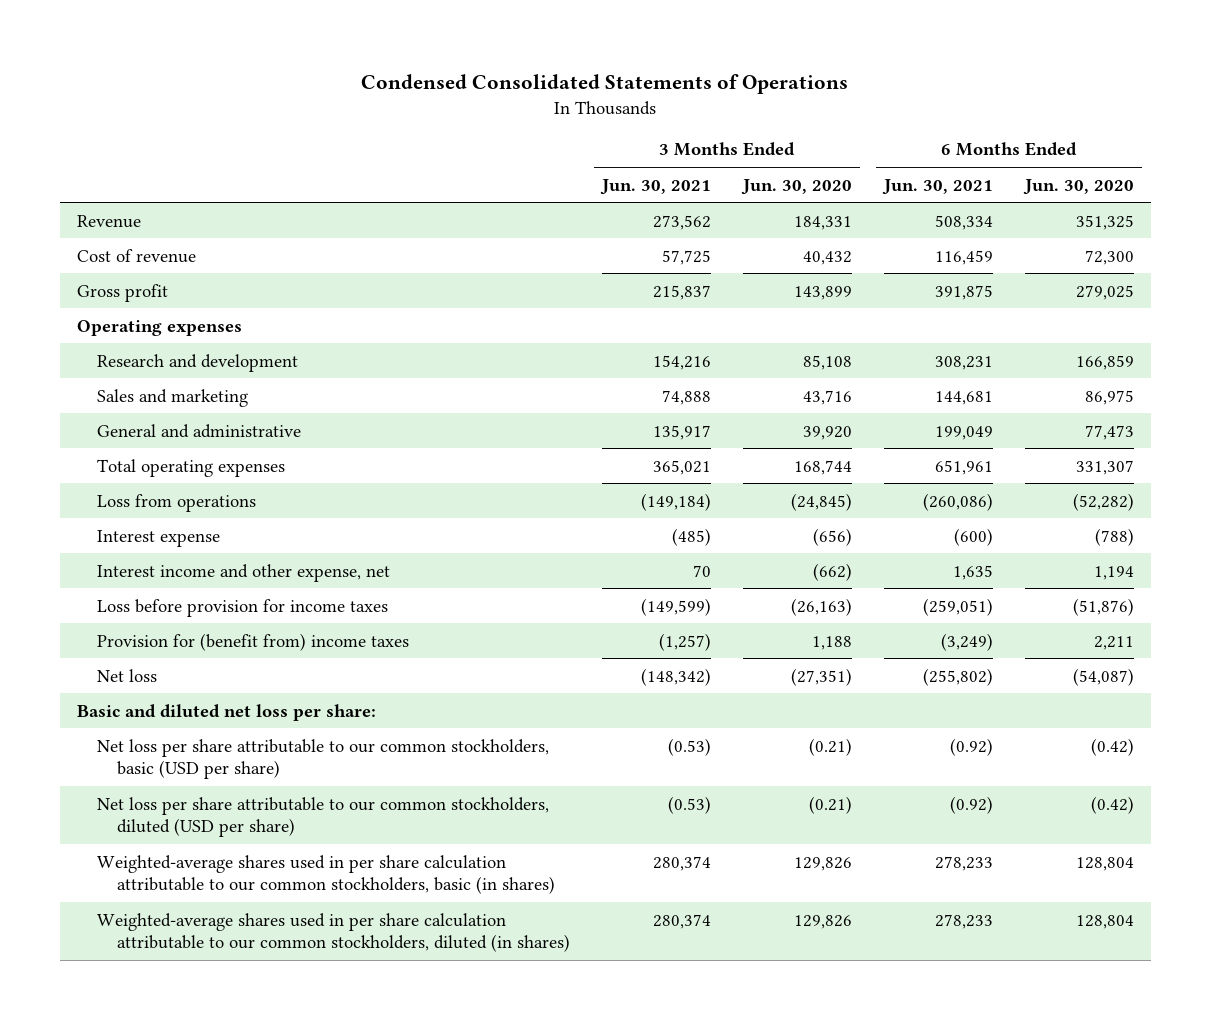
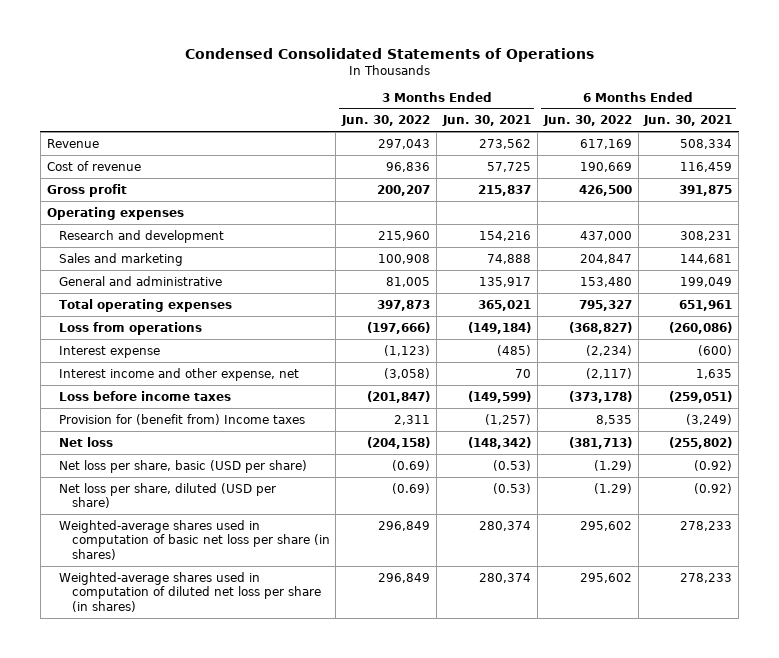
[740,178,852,195] Jun. 30, 2020 -> none
[1023,178,1135,195] Jun. 30, 2020 -> none
none -> [341,115,431,127] Jun. 30, 2022
none -> [542,115,632,127] Jun. 30, 2022
[96,598,388,617] Loss before provision for income taxes -> [59,390,232,401] Loss before income taxes
[96,632,409,651] Provision for (benefit from) income taxes -> [59,413,306,425] Provision for (benefit from) Income taxes
[76,703,376,721] Basic and diluted net loss per share: -> none
[96,738,549,780] Net loss per share attributable to our common stockholders, basic (USD per share) -> [59,459,308,473] Net loss per share, basic (USD per share)
[96,796,549,838] Net loss per share attributable to our common stockholders, diluted (USD per share) -> [59,482,277,509] Net loss per share, diluted (USD per share)
[96,854,555,895] Weighted-average shares used in per share calculation attributable to our common stockholders, basic (in shares) -> [59,519,330,561] Weighted-average shares used in computation of basic net loss per share (in shares)
[96,912,570,953] Weighted-average shares used in per share calculation attributable to our common stockholders, diluted (in shares) -> [59,571,321,613] Weighted-average shares used in computation of diluted net loss per share (in shares)

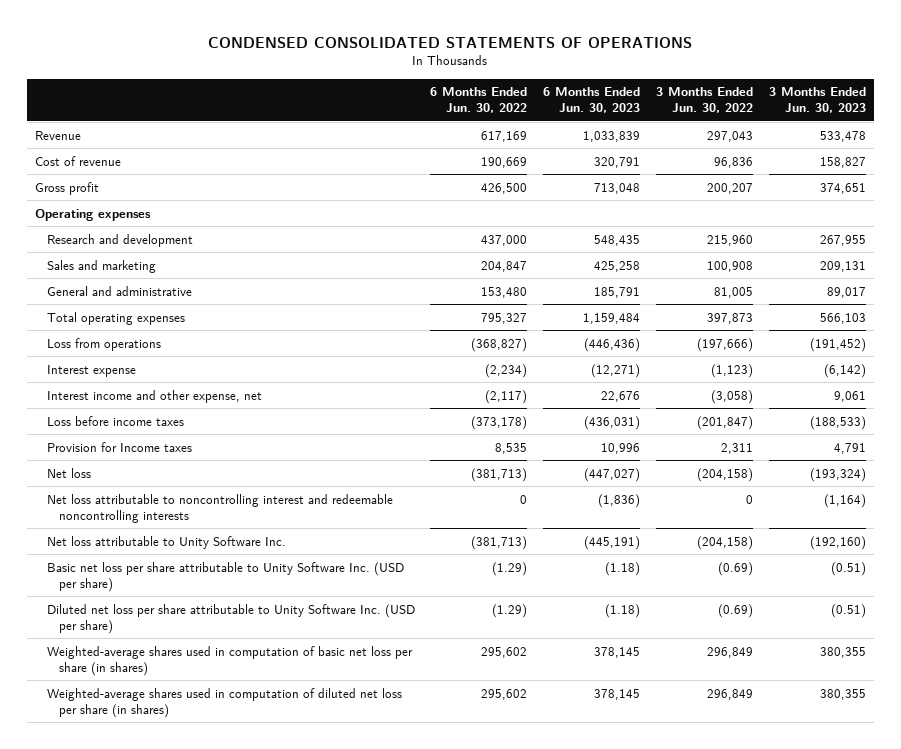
[184,47,594,62] Condensed Consolidated Statements of Operations -> [208,36,693,48] CONDENSED CONSOLIDATED STATEMENTS OF OPERATIONS
[442,115,532,127] Jun. 30, 2021 -> none
[643,115,733,127] Jun. 30, 2021 -> none
none -> [543,87,641,114] 6 Months Ended Jun. 30, 2023
none -> [768,87,866,114] 3 Months Ended Jun. 30, 2023
[59,413,306,425] Provision for (benefit from) Income taxes -> [46,441,192,452] Provision for Income taxes
none -> [46,493,393,523] Net loss attributable to noncontrolling interest and redeemable noncontrolling interests
none -> [46,535,286,549] Net loss attributable to Unity Software Inc.
[59,459,308,473] Net loss per share, basic (USD per share) -> [46,561,404,592] Basic net loss per share attributable to Unity Software Inc. (USD per share)
[59,482,277,509] Net loss per share, diluted (USD per share) -> [46,603,415,634] Diluted net loss per share attributable to Unity Software Inc. (USD per share)

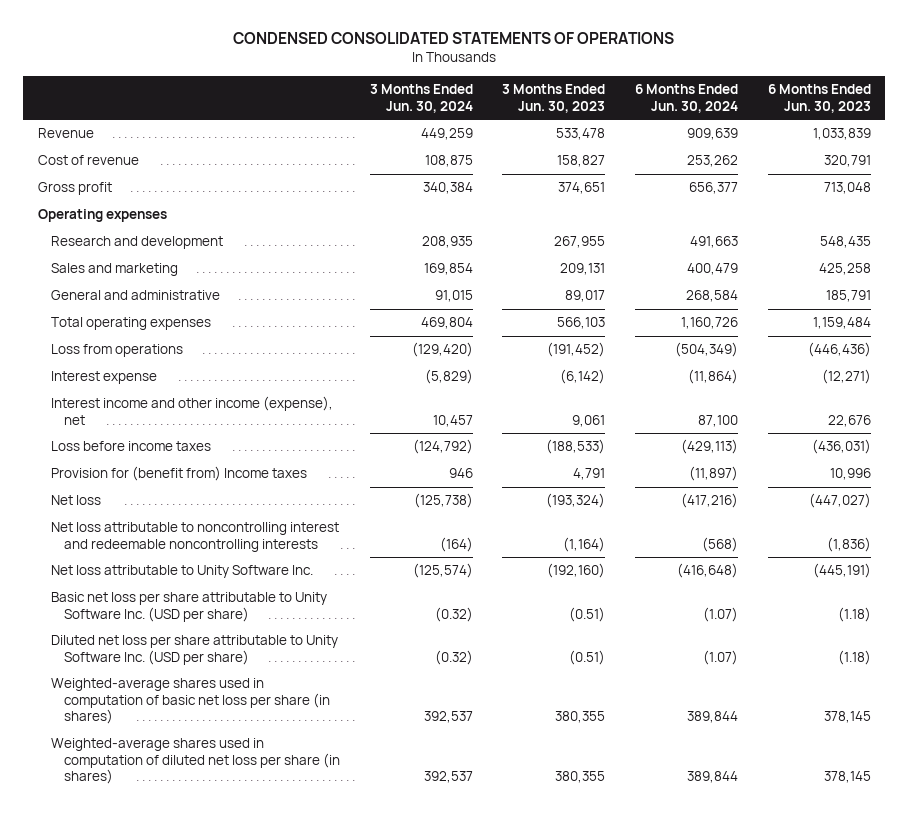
[430,87,528,114] 6 Months Ended Jun. 30, 2022 -> none
[655,87,753,114] 3 Months Ended Jun. 30, 2022 -> none
none -> [369,84,473,113] 3 Months Ended Jun. 30, 2024
none -> [634,84,738,113] 6 Months Ended Jun. 30, 2024
[46,389,262,403] Interest income and other expense, net -> [50,396,333,425] Interest income and other income (expense), net
[46,441,192,452] Provision for Income taxes -> [50,466,307,482] Provision for (benefit from) Income taxes

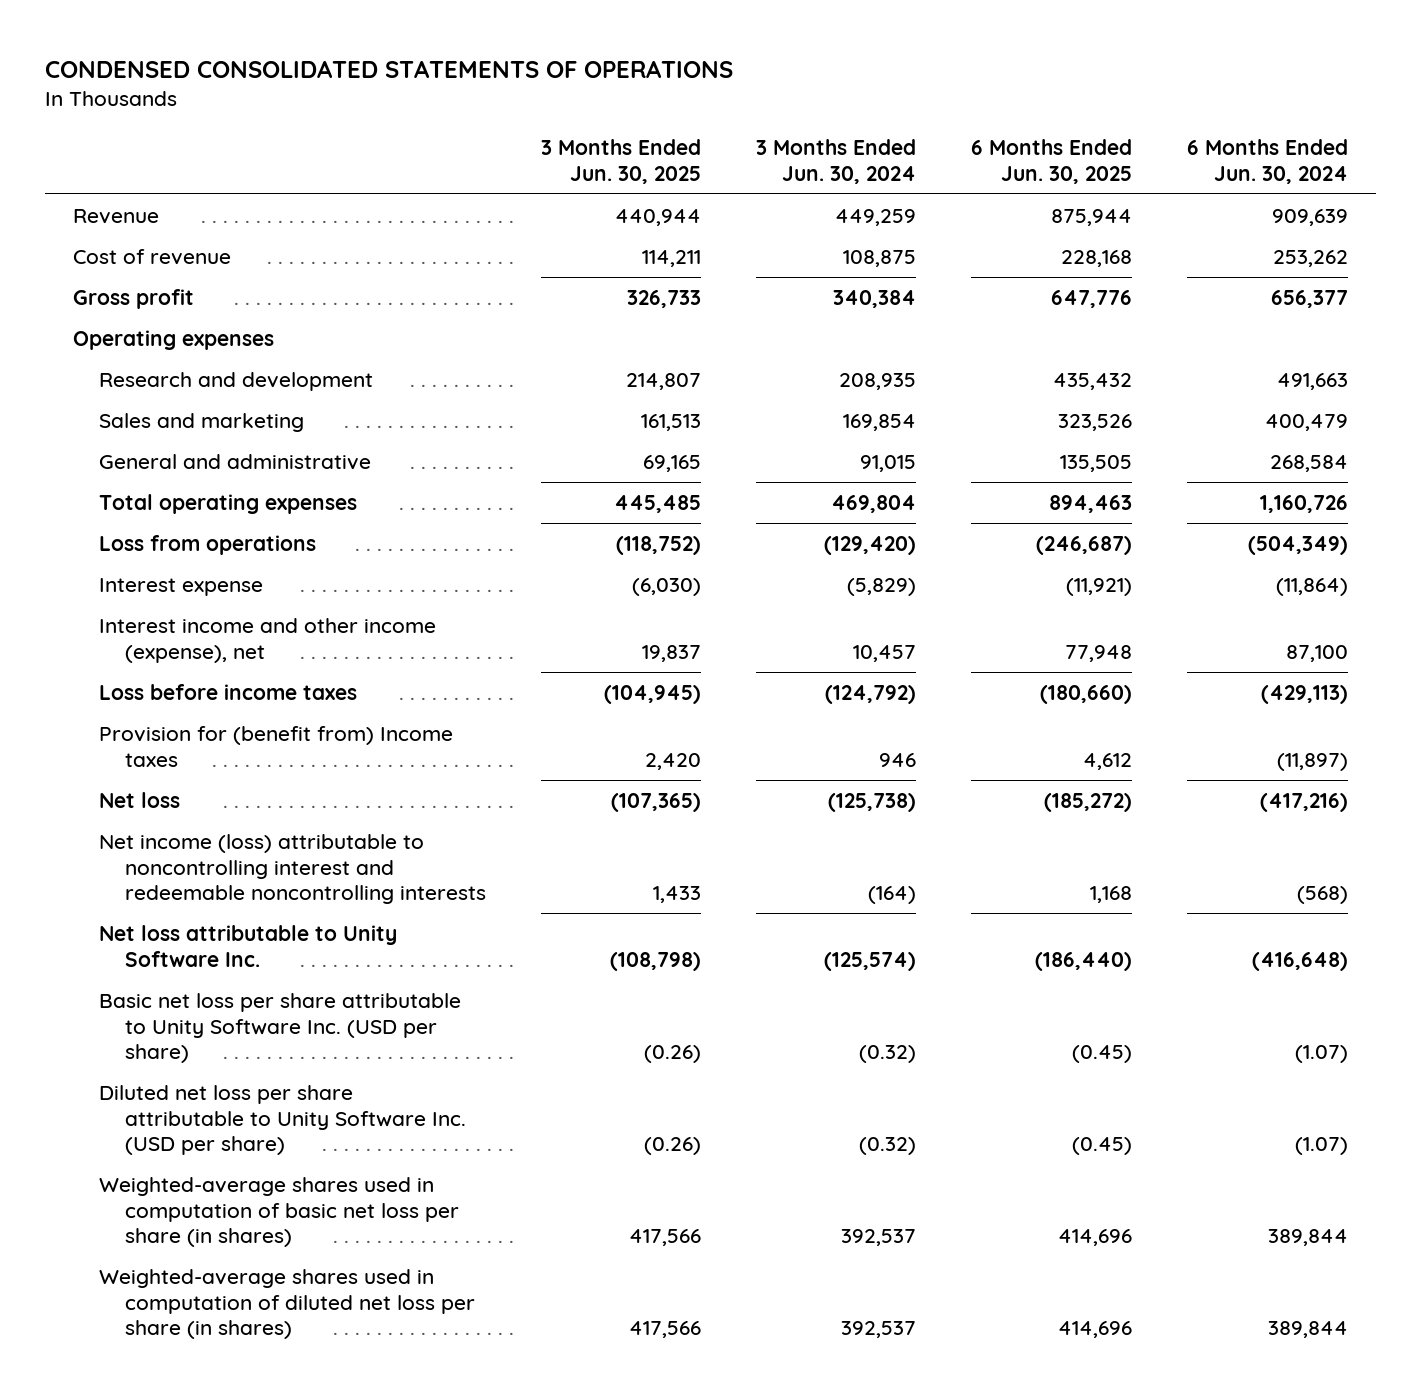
[502,84,606,113] 3 Months Ended Jun. 30, 2023 -> none
[767,84,871,113] 6 Months Ended Jun. 30, 2023 -> none
none -> [541,138,702,184] 3 Months Ended Jun. 30, 2025
none -> [971,138,1133,184] 6 Months Ended Jun. 30, 2025
[50,522,339,552] Net loss attributable to noncontrolling interest and redeemable noncontrolling interests -> [98,833,486,905] Net income (loss) attributable to noncontrolling interest and redeemable noncontrolling interests

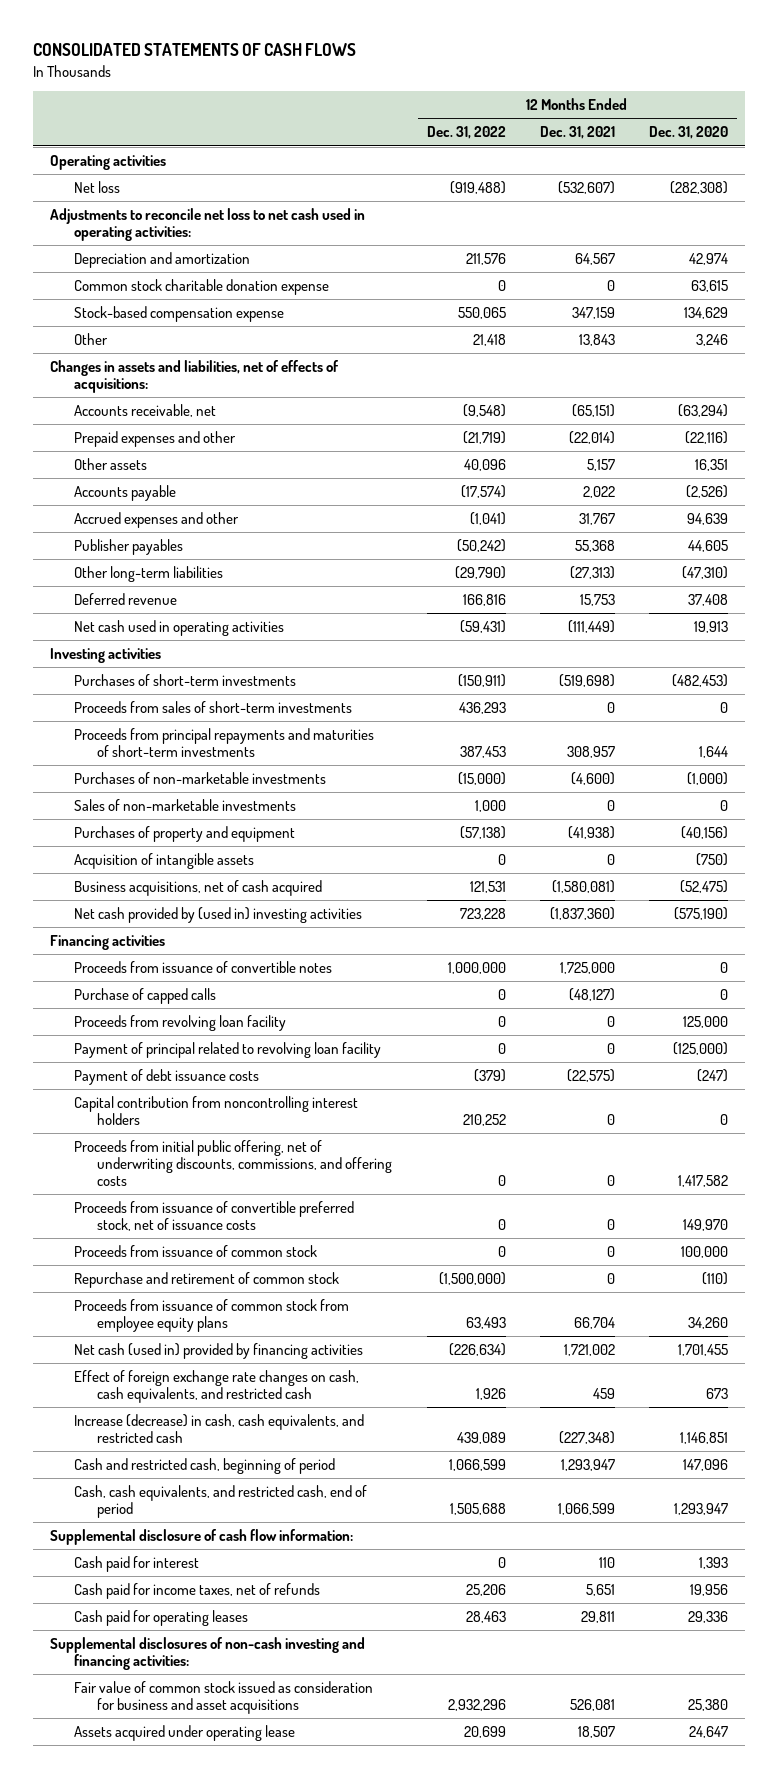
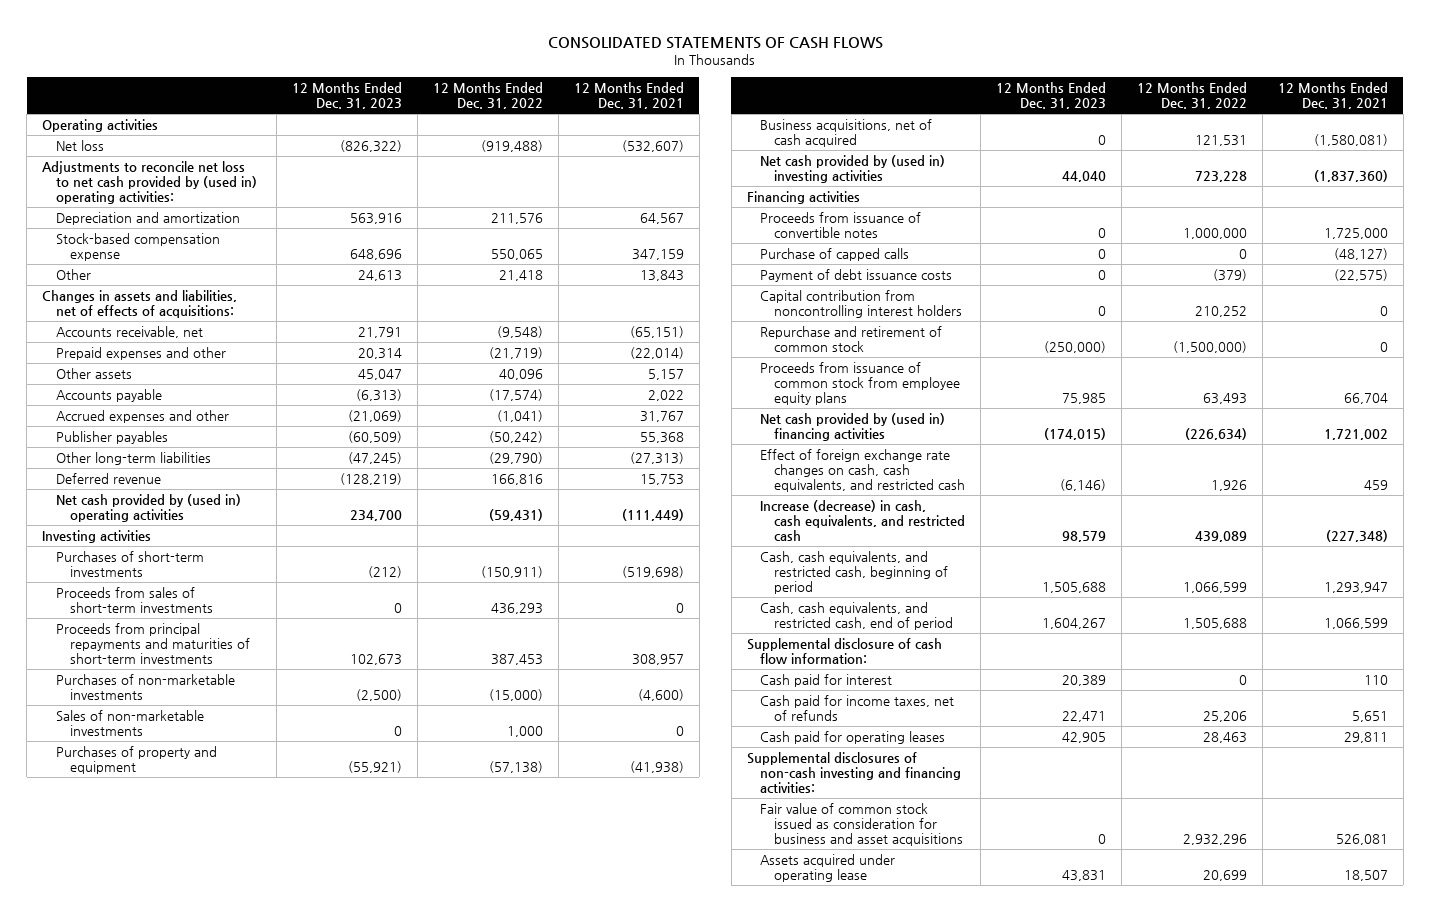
[649,126,729,140] Dec. 31, 2020 -> none
none -> [291,81,402,109] 12 Months Ended Dec. 31, 2023
[50,207,366,242] Adjustments to reconcile net loss to net cash used in operating activities: -> [42,161,258,205] Adjustments to reconcile net loss to net cash provided by (used in) operating activities:
[73,278,329,295] Common stock charitable donation expense -> none
[73,619,284,636] Net cash used in operating activities -> [56,494,242,523] Net cash provided by (used in) operating activities
[73,852,254,869] Acquisition of intangible assets -> none
[73,1014,286,1031] Proceeds from revolving loan facility -> none
[73,1041,381,1058] Payment of principal related to revolving loan facility -> none
[73,1139,393,1187] Proceeds from initial public offering, net of underwriting discounts, commissions, and offering costs -> none
[73,1200,354,1232] Proceeds from issuance of convertible preferred stock, net of issuance costs -> none
[73,1244,317,1257] Proceeds from issuance of common stock -> none
[73,1342,363,1359] Net cash (used in) provided by financing activities -> [760,413,946,442] Net cash provided by (used in) financing activities
[73,1457,335,1474] Cash and restricted cash, beginning of period -> [760,551,949,595] Cash, cash equivalents, and restricted cash, beginning of period

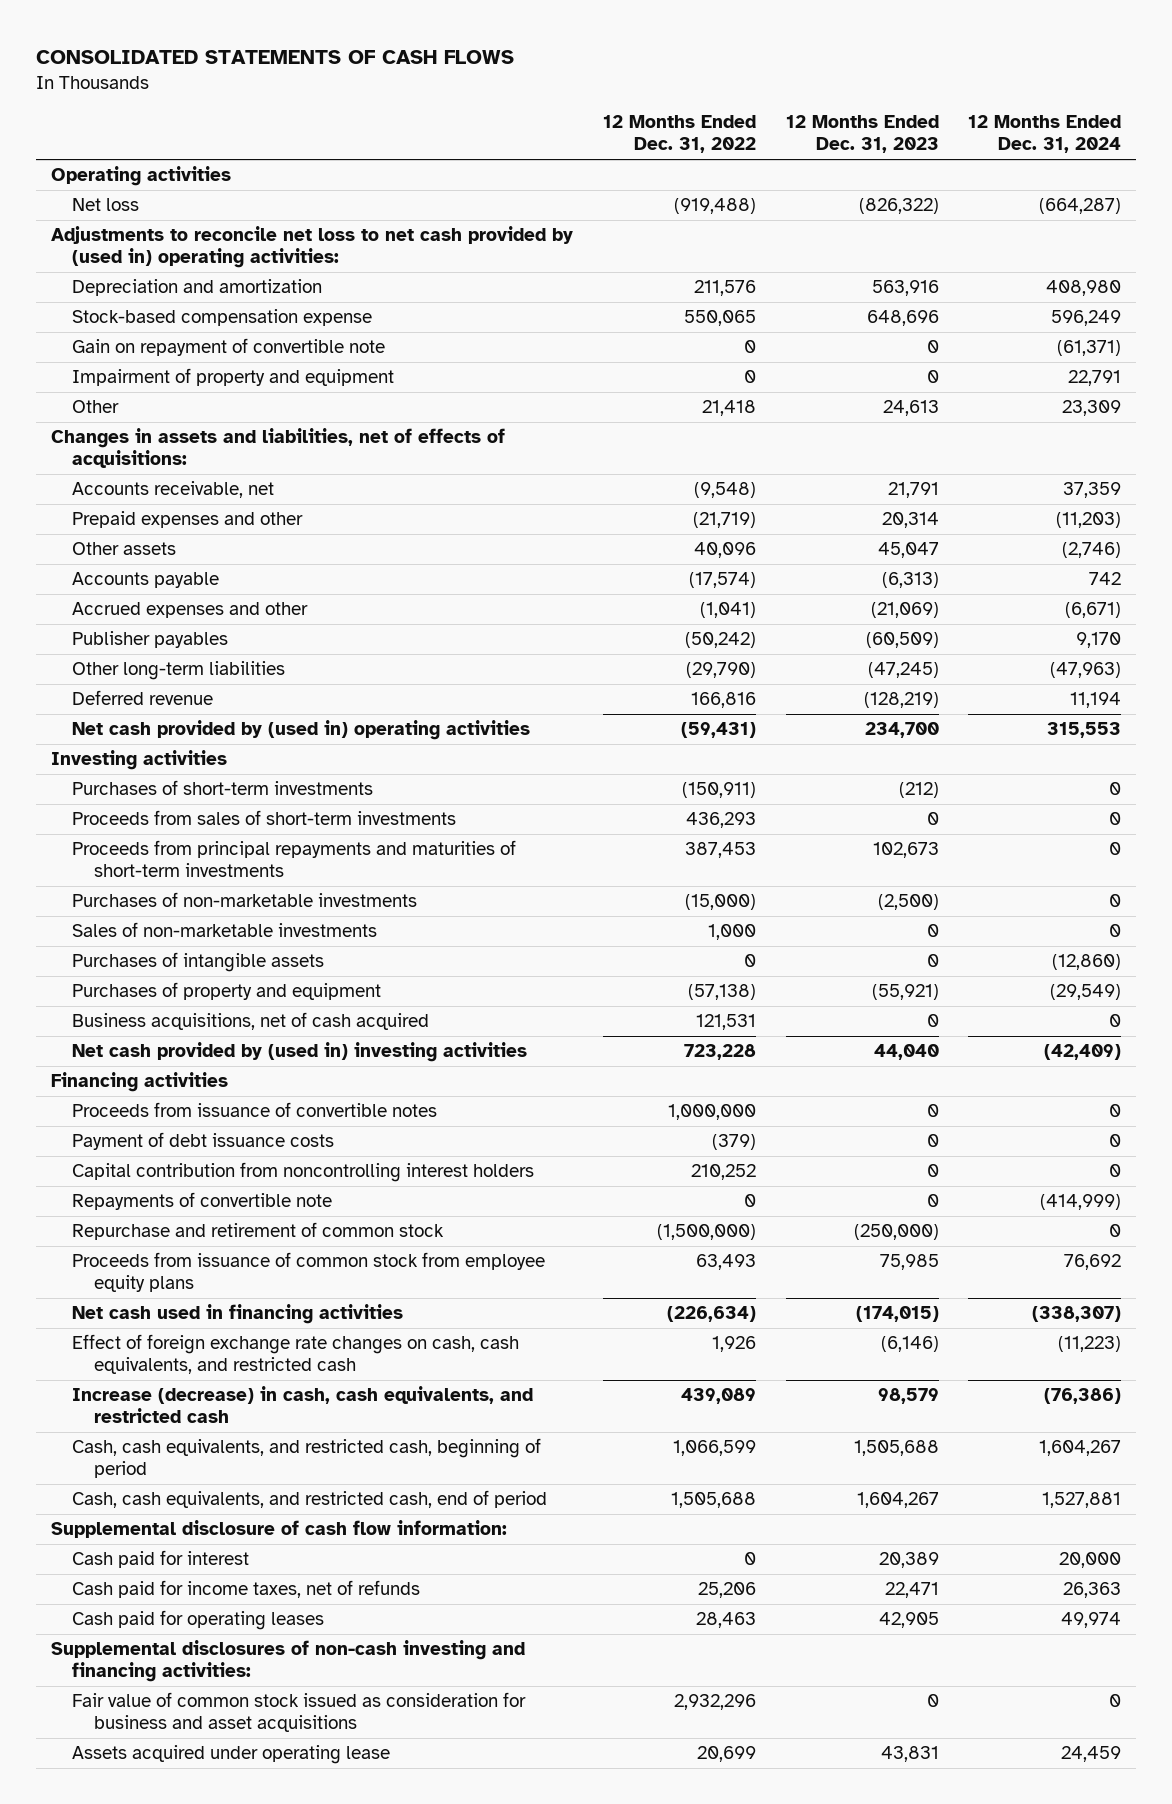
[573,81,684,109] 12 Months Ended Dec. 31, 2021 -> none
none -> [968,115,1122,154] 12 Months Ended Dec. 31, 2024
none -> [72,338,386,357] Gain on repayment of convertible note
none -> [72,368,395,387] Impairment of property and equipment
none -> [72,952,325,973] Purchases of intangible assets
[760,248,910,262] Purchase of capped calls -> none
none -> [72,1192,333,1211] Repayments of convertible note
[760,413,946,442] Net cash provided by (used in) financing activities -> [72,1304,404,1325] Net cash used in financing activities

